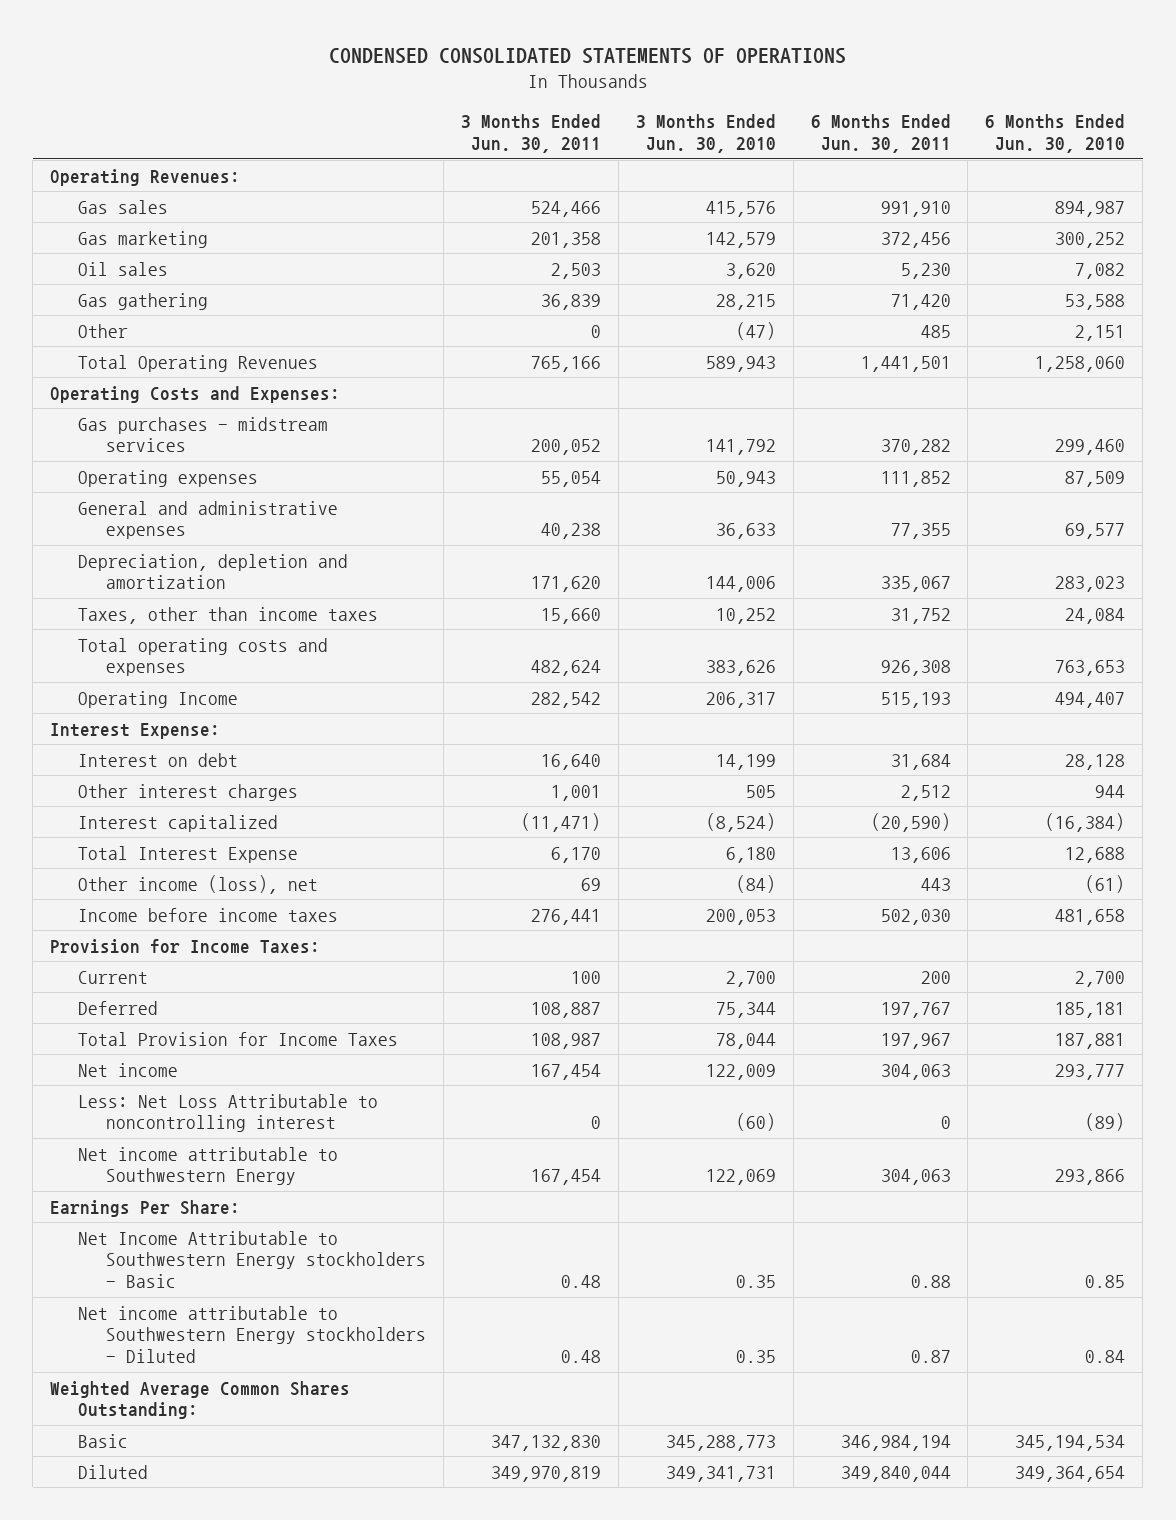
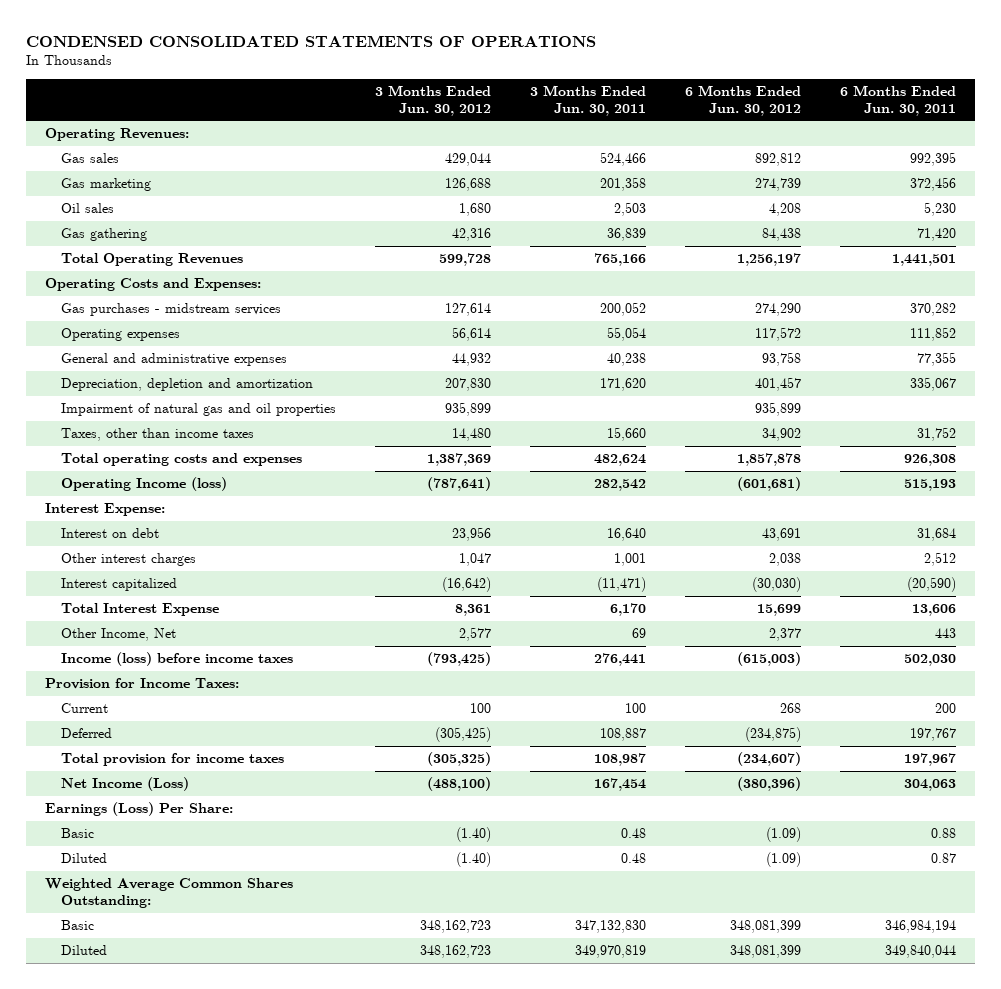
[635,114,776,153] 3 Months Ended Jun. 30, 2010 -> none
[985,114,1126,153] 6 Months Ended Jun. 30, 2010 -> none
none -> [375,84,492,116] 3 Months Ended Jun. 30, 2012
none -> [684,84,801,116] 6 Months Ended Jun. 30, 2012
[880,200,951,217] 991,910 -> [909,152,956,167] 992,395
[78,323,129,338] Other -> none
none -> [61,403,337,417] Impairment of natural gas and oil properties
[78,690,239,708] Operating Income -> [61,477,228,492] Operating Income (loss)
[78,874,319,894] Other income (loss), net -> [61,628,177,642] Other Income, Net
[78,907,339,922] Income before income taxes -> [61,652,294,667] Income (loss) before income taxes
[78,1093,379,1133] Less: Net Loss Attributable to noncontrolling interest -> none
[78,1146,339,1186] Net income attributable to Southwestern Energy -> none
[78,1031,399,1046] Total Provision for Income Taxes -> [61,753,285,767] Total provision for income taxes
[78,1062,179,1077] Net income -> [61,777,190,792] Net Income (Loss)
[50,1199,241,1217] Earnings Per Share: -> [45,802,234,817] Earnings (Loss) Per Share:
[78,1230,427,1289] Net Income Attributable to Southwestern Energy stockholders - Basic -> [61,828,95,839] Basic
[78,1305,427,1364] Net income attributable to Southwestern Energy stockholders - Diluted -> [61,853,108,864] Diluted

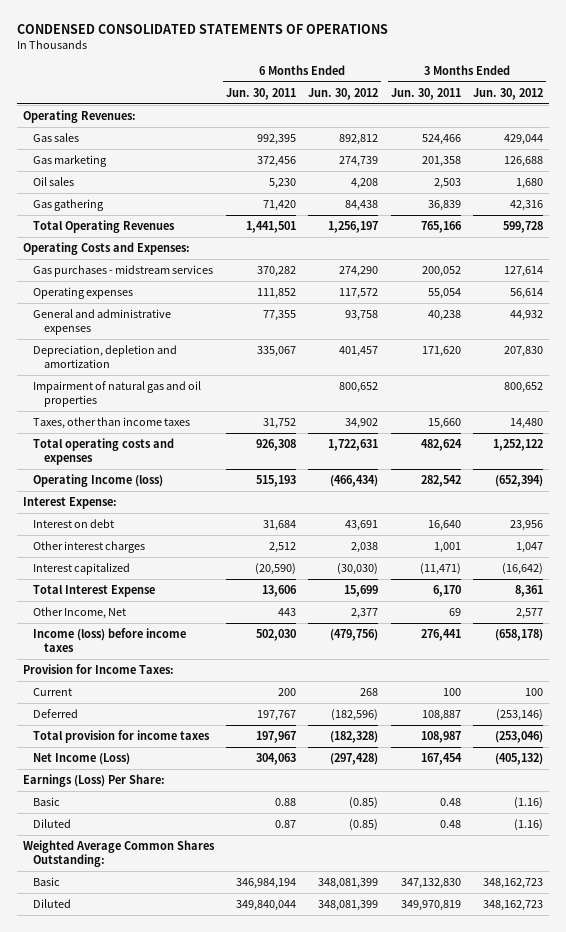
[445,402,492,417] 935,899 -> [504,382,544,394] 800,652
[754,402,801,417] 935,899 -> [339,382,379,394] 800,652
[427,453,492,467] 1,387,369 -> [493,439,544,452] 1,252,122
[736,453,801,467] 1,857,878 -> [328,439,379,452] 1,722,631
[427,477,492,492] (787,641) -> [495,475,544,488] (652,394)
[736,477,801,492] (601,681) -> [330,475,379,488] (466,434)
[427,652,492,667] (793,425) -> [495,629,544,642] (658,178)
[736,652,801,667] (615,003) -> [330,629,379,642] (479,756)
[435,727,492,743] (305,425) -> [496,709,544,722] (253,146)
[744,727,801,743] (234,875) -> [331,709,379,722] (182,596)
[427,752,492,767] (305,325) -> [495,731,544,744] (253,046)
[736,752,801,767] (234,607) -> [330,731,379,744] (182,328)
[427,777,492,792] (488,100) -> [495,753,544,766] (405,132)
[736,777,801,792] (380,396) -> [330,753,379,766] (297,428)
[456,827,492,843] (1.40) -> [514,797,544,810] (1.16)
[765,827,801,843] (1.09) -> [349,797,379,810] (0.85)
[456,852,492,868] (1.40) -> [514,819,544,832] (1.16)
[765,852,801,868] (1.09) -> [349,819,379,832] (0.85)

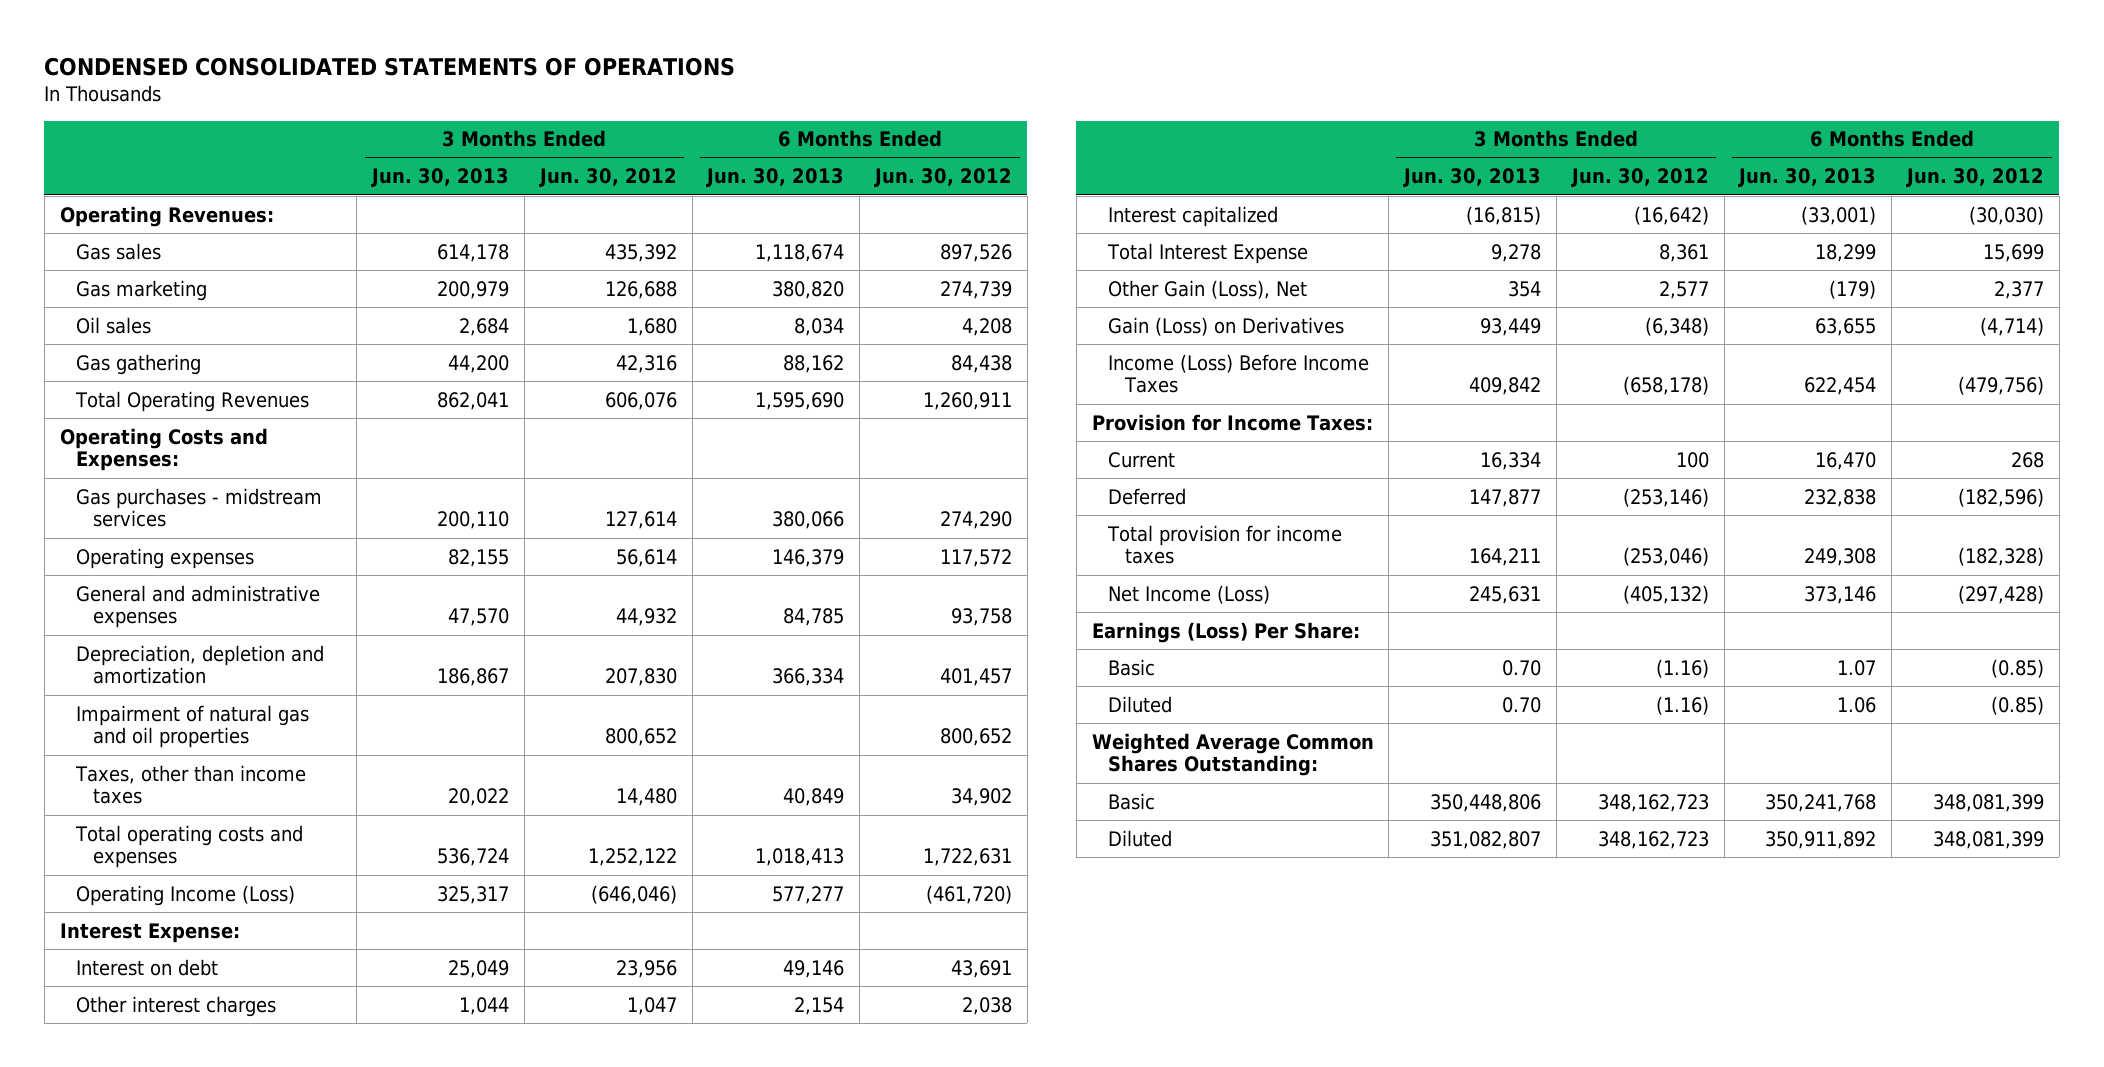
[226,87,297,100] Jun. 30, 2011 -> none
[390,87,461,100] Jun. 30, 2011 -> none
none -> [371,168,510,188] Jun. 30, 2013
none -> [706,168,845,188] Jun. 30, 2013
[339,134,379,146] 892,812 -> [940,243,1013,262] 897,526
[504,134,544,146] 429,044 -> [604,243,677,262] 435,392
[328,221,379,234] 1,256,197 -> [923,391,1013,410] 1,260,911
[503,221,544,234] 599,728 -> [604,391,677,410] 606,076
[33,474,164,488] Operating Income (loss) -> [76,884,296,906] Operating Income (Loss)
[330,475,379,488] (466,434) -> [926,884,1013,904] (461,720)
[495,475,544,488] (652,394) -> [590,884,677,904] (646,046)
[33,607,127,620] Other Income, Net -> [1108,279,1308,299] Other Gain (Loss), Net
none -> [1108,316,1345,336] Gain (Loss) on Derivatives
[33,628,187,653] Income (loss) before income taxes -> [1108,353,1370,394] Income (Loss) Before Income Taxes

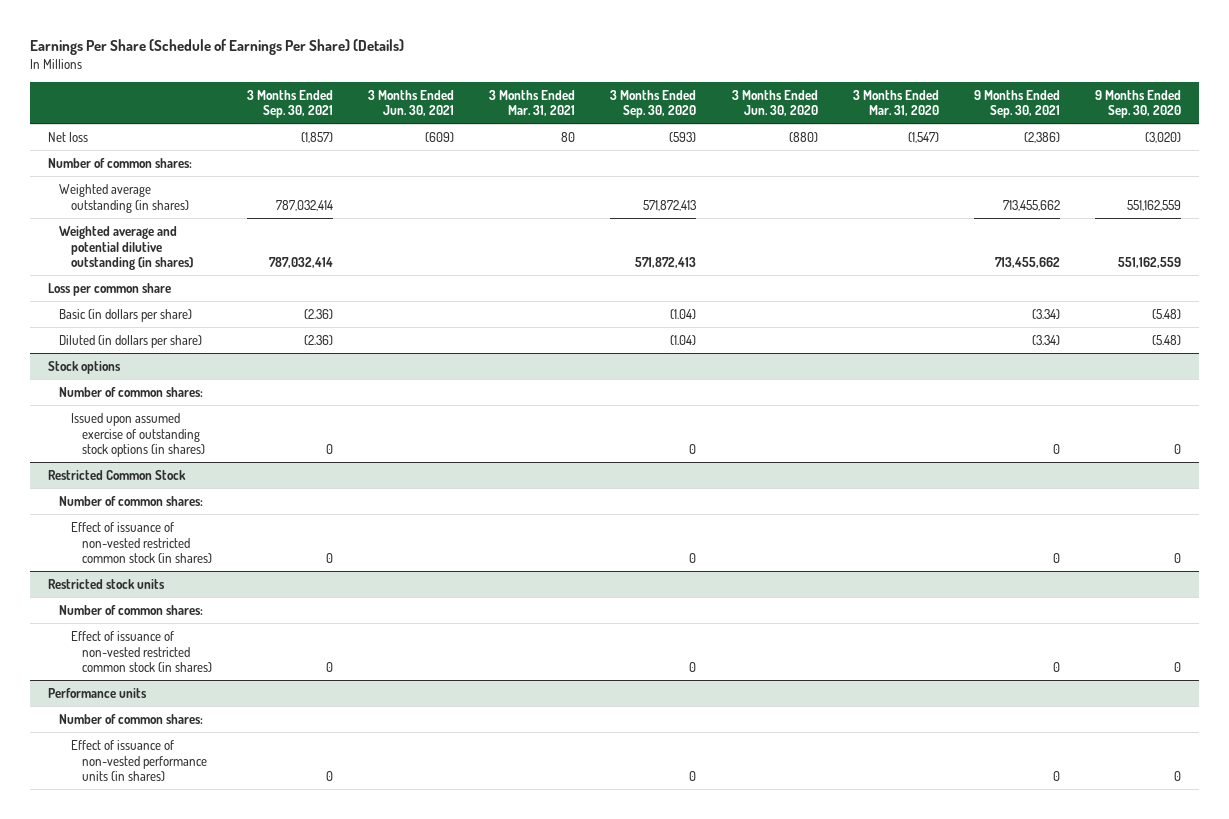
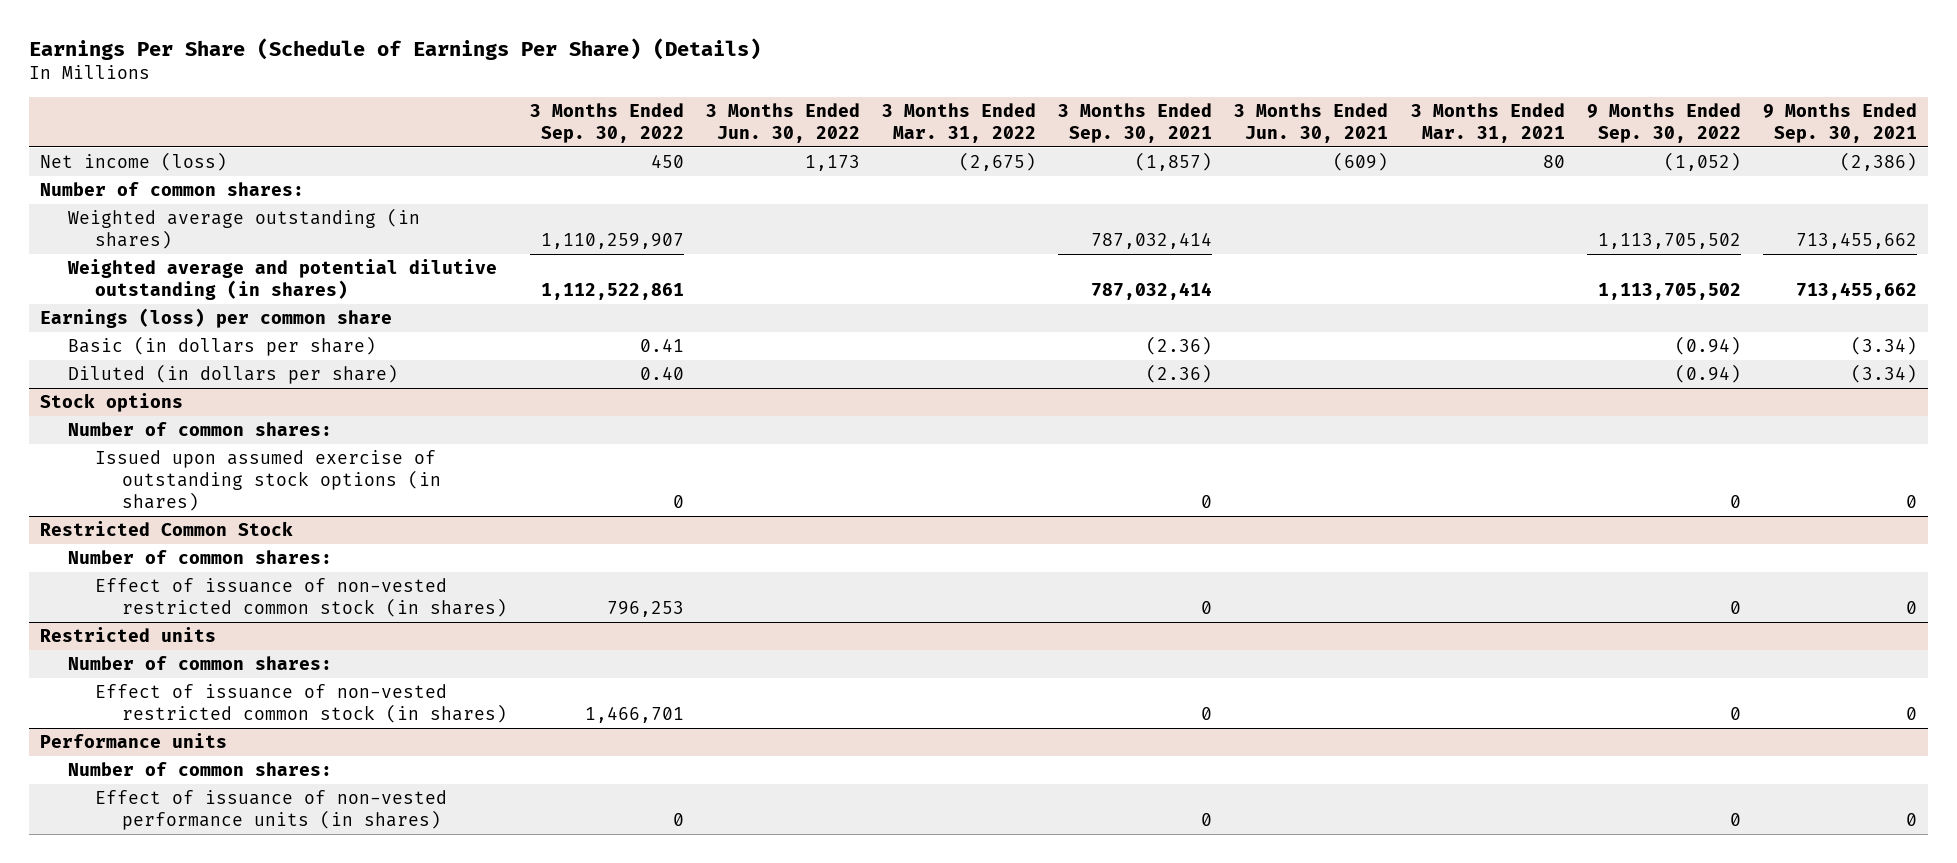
[610,89,697,119] 3 Months Ended Sep. 30, 2020 -> none
[731,89,818,117] 3 Months Ended Jun. 30, 2020 -> none
[852,89,939,117] 3 Months Ended Mar. 31, 2020 -> none
[1095,89,1182,119] 9 Months Ended Sep. 30, 2020 -> none
none -> [529,102,684,143] 3 Months Ended Sep. 30, 2022
none -> [705,102,860,143] 3 Months Ended Jun. 30, 2022
none -> [882,102,1037,143] 3 Months Ended Mar. 31, 2022
none -> [1586,102,1741,143] 9 Months Ended Sep. 30, 2022
[48,131,89,142] Net loss -> [40,152,228,172] Net income (loss)
[48,282,172,296] Loss per common share -> [40,308,393,329] Earnings (loss) per common share
[48,578,166,589] Restricted stock units -> [40,627,217,643] Restricted units

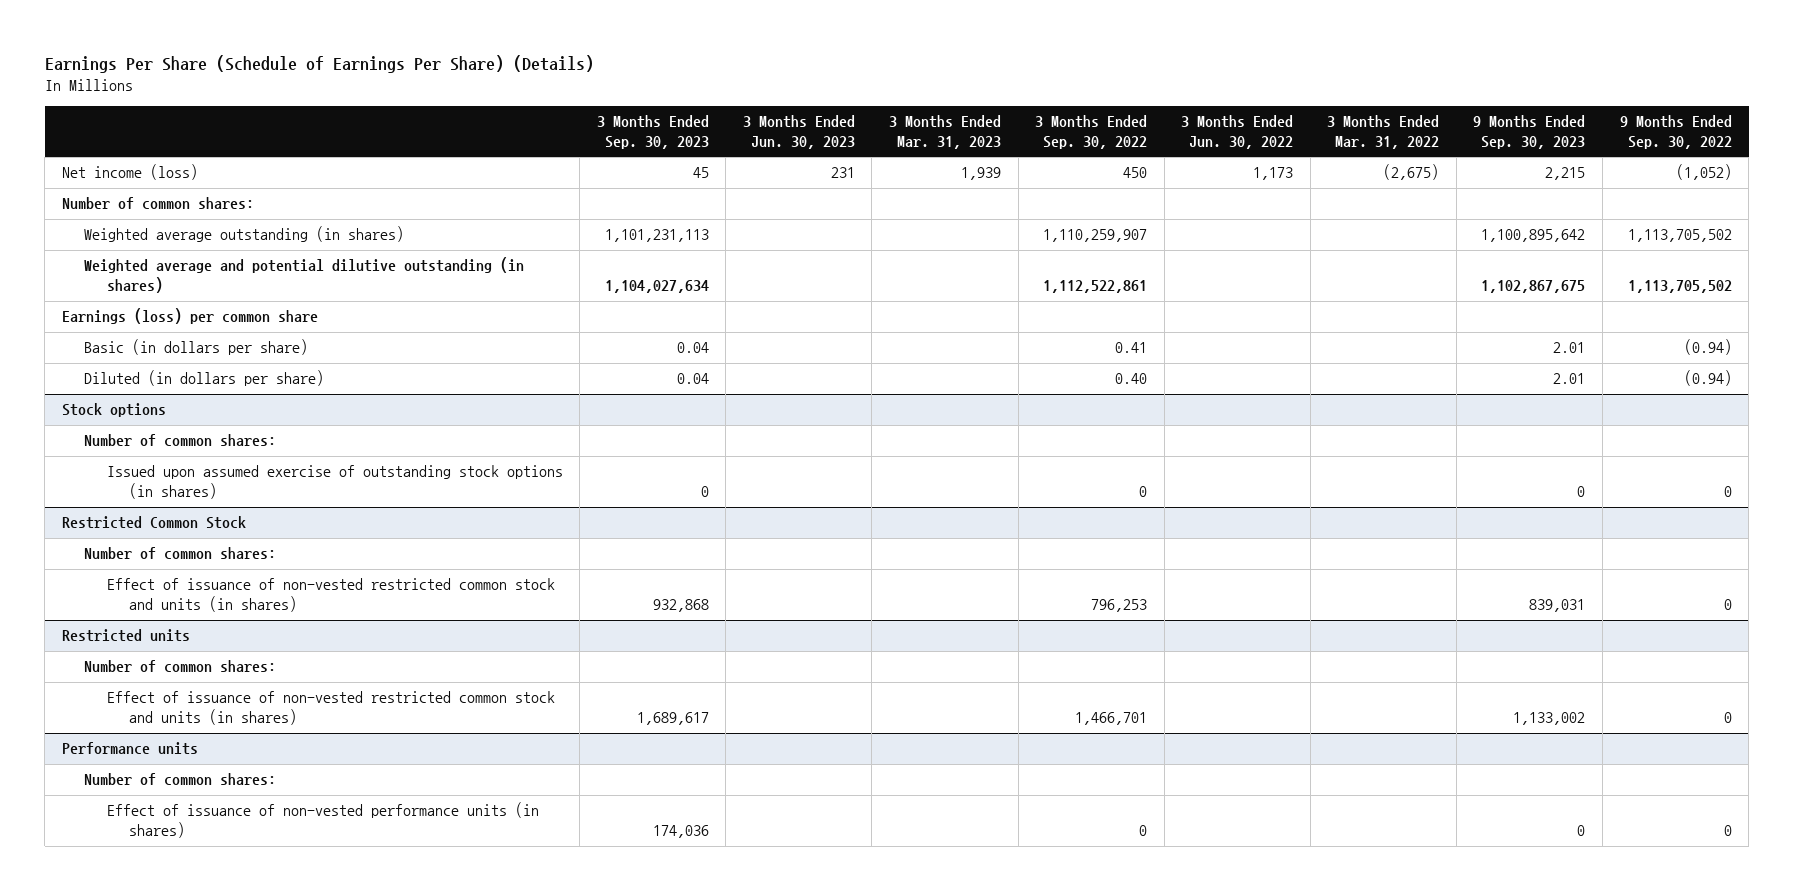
[1058,102,1213,143] 3 Months Ended Sep. 30, 2021 -> none
[1234,102,1389,143] 3 Months Ended Jun. 30, 2021 -> none
[1410,102,1565,143] 3 Months Ended Mar. 31, 2021 -> none
[1763,102,1918,143] 9 Months Ended Sep. 30, 2021 -> none
none -> [596,115,709,149] 3 Months Ended Sep. 30, 2023
none -> [742,115,855,149] 3 Months Ended Jun. 30, 2023
none -> [889,115,1002,149] 3 Months Ended Mar. 31, 2023
none -> [1473,115,1586,149] 9 Months Ended Sep. 30, 2023
[95,578,508,618] Effect of issuance of non-vested restricted common stock (in shares) -> [106,578,555,613] Effect of issuance of non-vested restricted common stock and units (in shares)
[95,684,508,724] Effect of issuance of non-vested restricted common stock (in shares) -> [106,691,555,726] Effect of issuance of non-vested restricted common stock and units (in shares)

